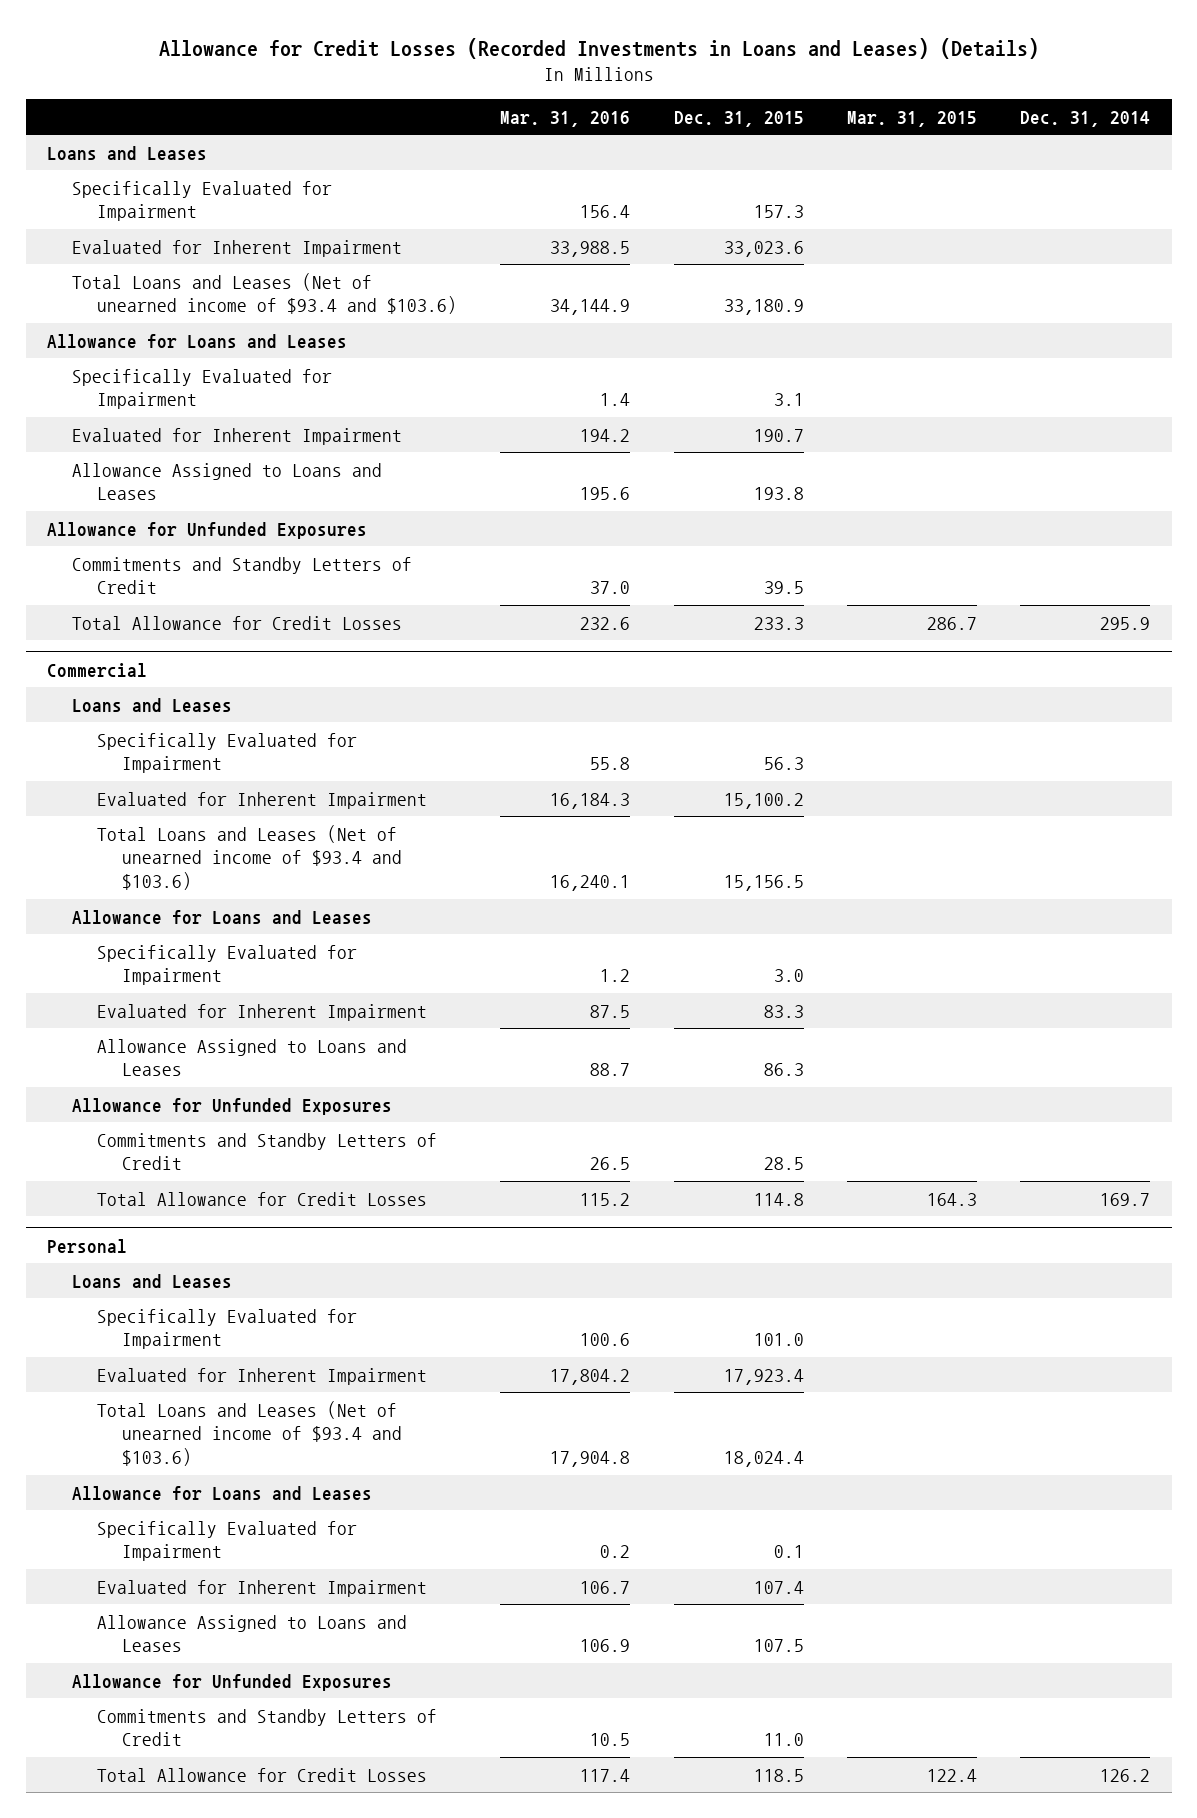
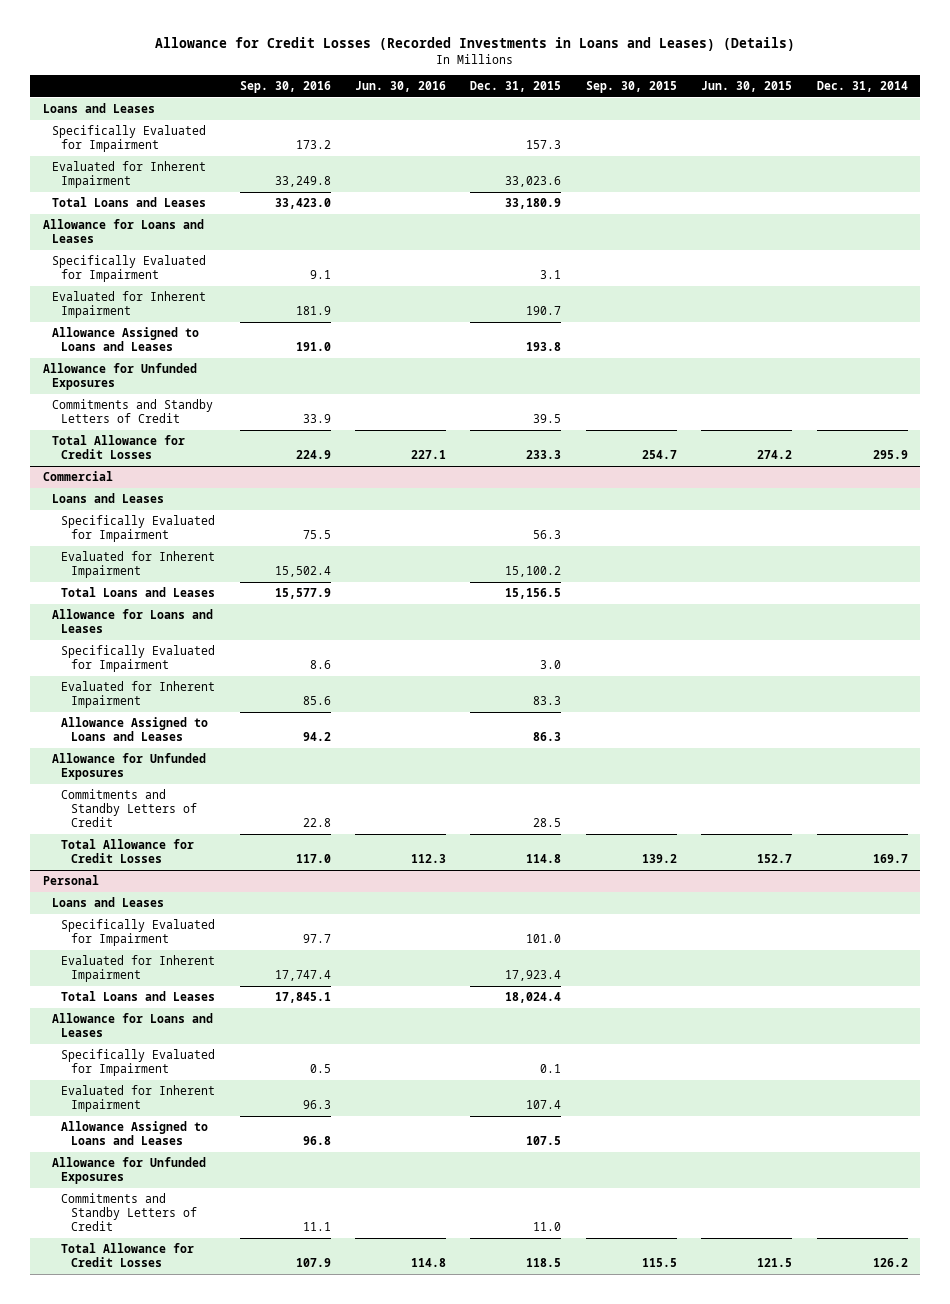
[500,110,631,127] Mar. 31, 2016 -> none
[846,110,977,127] Mar. 31, 2015 -> none
none -> [239,80,331,93] Sep. 30, 2016
none -> [355,80,447,92] Jun. 30, 2016
none -> [585,80,677,93] Sep. 30, 2015
none -> [701,80,793,92] Jun. 30, 2015
[72,272,458,315] Total Loans and Leases (Net of unearned income of $93.4 and $103.6) -> [52,196,207,207] Total Loans and Leases
[97,824,403,891] Total Loans and Leases (Net of unearned income of $93.4 and $103.6) -> [61,586,216,597] Total Loans and Leases
[97,1400,403,1467] Total Loans and Leases (Net of unearned income of $93.4 and $103.6) -> [61,990,216,1001] Total Loans and Leases

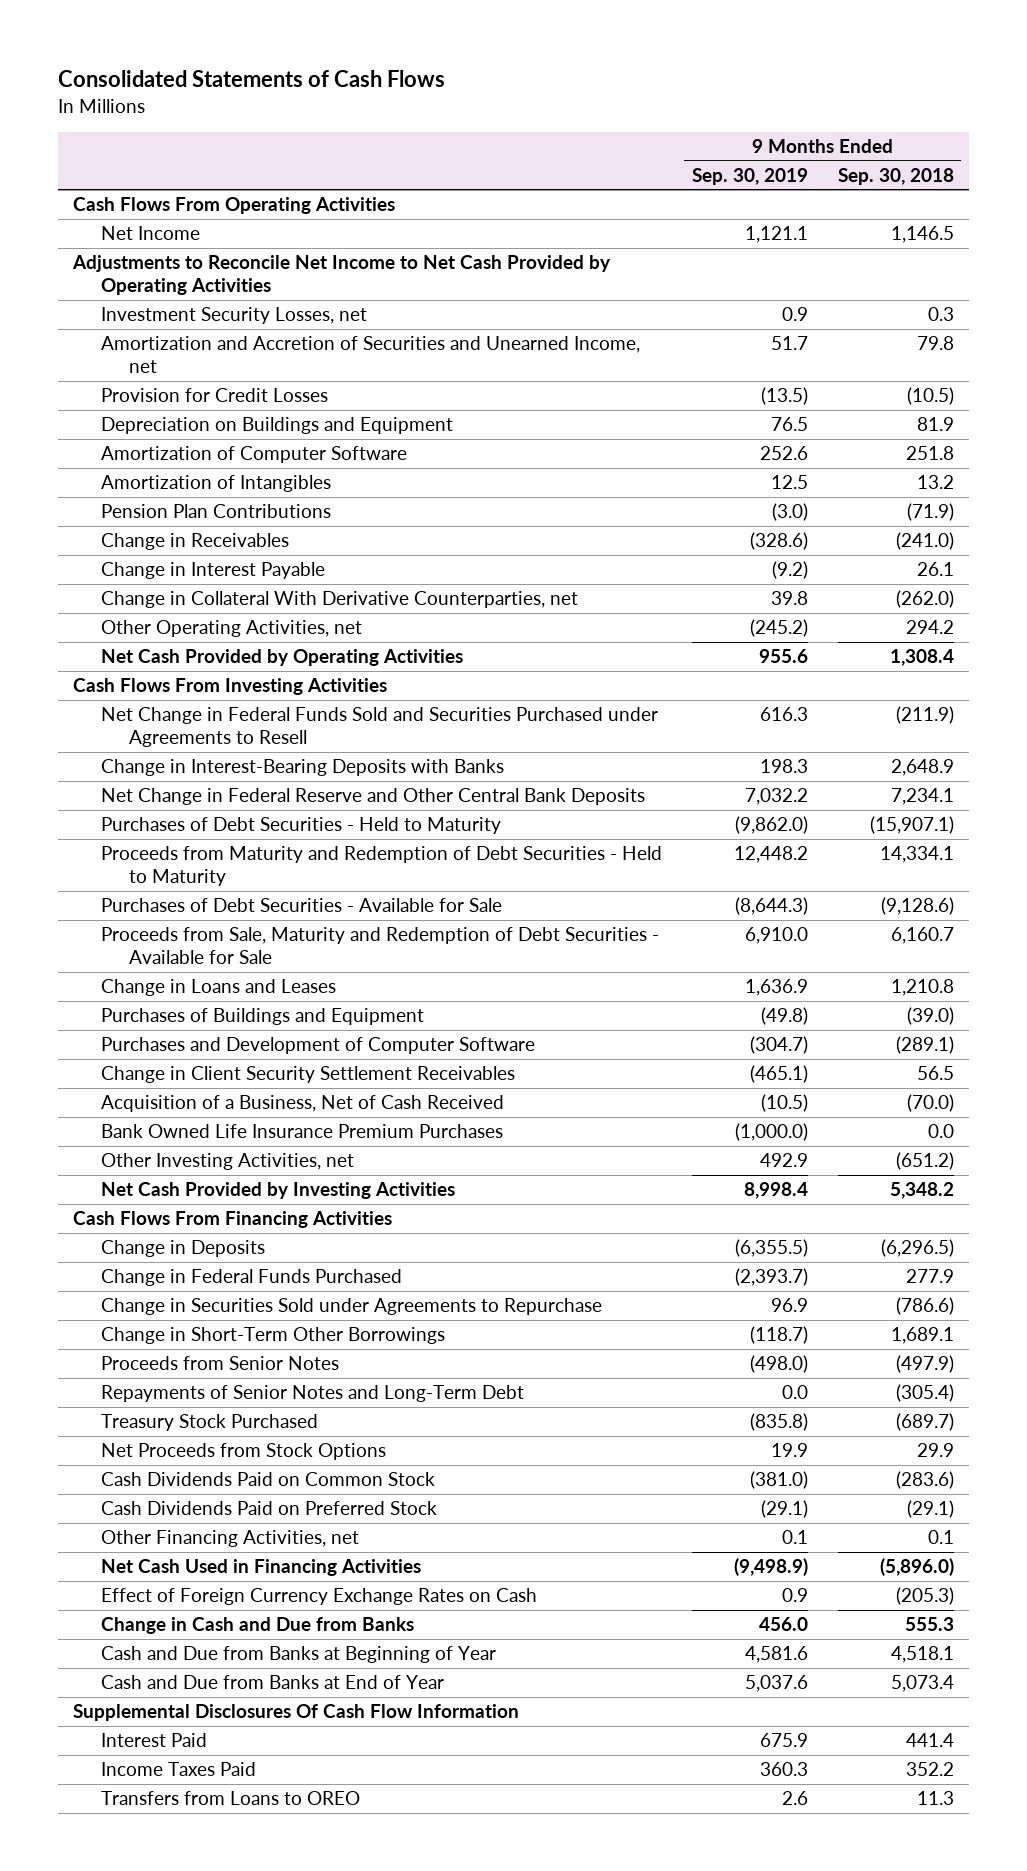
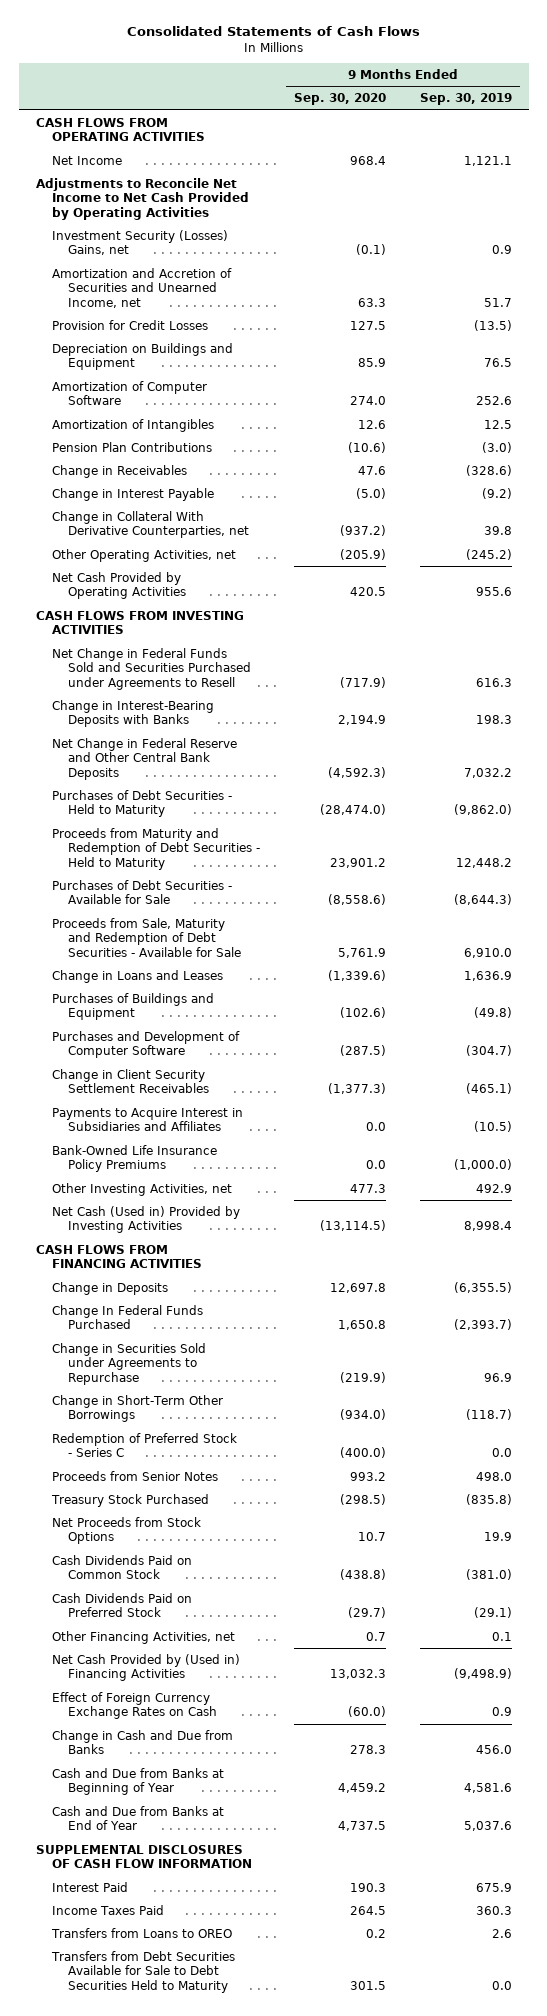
[837,167,954,185] Sep. 30, 2018 -> none
none -> [293,93,386,106] Sep. 30, 2020
[73,197,396,215] Cash Flows From Operating Activities -> [35,117,205,142] CASH FLOWS FROM OPERATING ACTIVITIES
[100,307,367,325] Investment Security Losses, net -> [51,229,228,256] Investment Security (Losses) Gains, net
[73,678,388,696] Cash Flows From Investing Activities -> [35,610,244,635] CASH FLOWS FROM INVESTING ACTIVITIES
[100,1095,504,1113] Acquisition of a Business, Net of Cash Received -> [51,1107,243,1132] Payments to Acquire Interest in Subsidiaries and Affiliates
[100,1124,503,1139] Bank Owned Life Insurance Premium Purchases -> [51,1144,217,1173] Bank-Owned Life Insurance Policy Premiums
[100,1182,455,1200] Net Cash Provided by Investing Activities -> [51,1205,240,1234] Net Cash (Used in) Provided by Investing Activities
[73,1211,393,1229] Cash Flows From Financing Activities -> [35,1244,202,1269] CASH FLOWS FROM FINANCING ACTIVITIES
[100,1269,402,1287] Change in Federal Funds Purchased -> [51,1304,203,1330] Change In Federal Funds Purchased
[100,1385,524,1403] Repayments of Senior Notes and Long-Term Debt -> none
none -> [51,1432,237,1458] Redemption of Preferred Stock - Series C
[749,1355,808,1374] (498.0) -> [475,1471,512,1481] 498.0
[100,1559,421,1577] Net Cash Used in Financing Activities -> [51,1653,240,1682] Net Cash Provided by (Used in) Financing Activities
[73,1704,520,1722] Supplemental Disclosures Of Cash Flow Information -> [35,1844,252,1869] SUPPLEMENTAL DISCLOSURES OF CASH FLOW INFORMATION
none -> [50,1950,235,1993] Transfers from Debt Securities Available for Sale to Debt Securities Held to Maturity

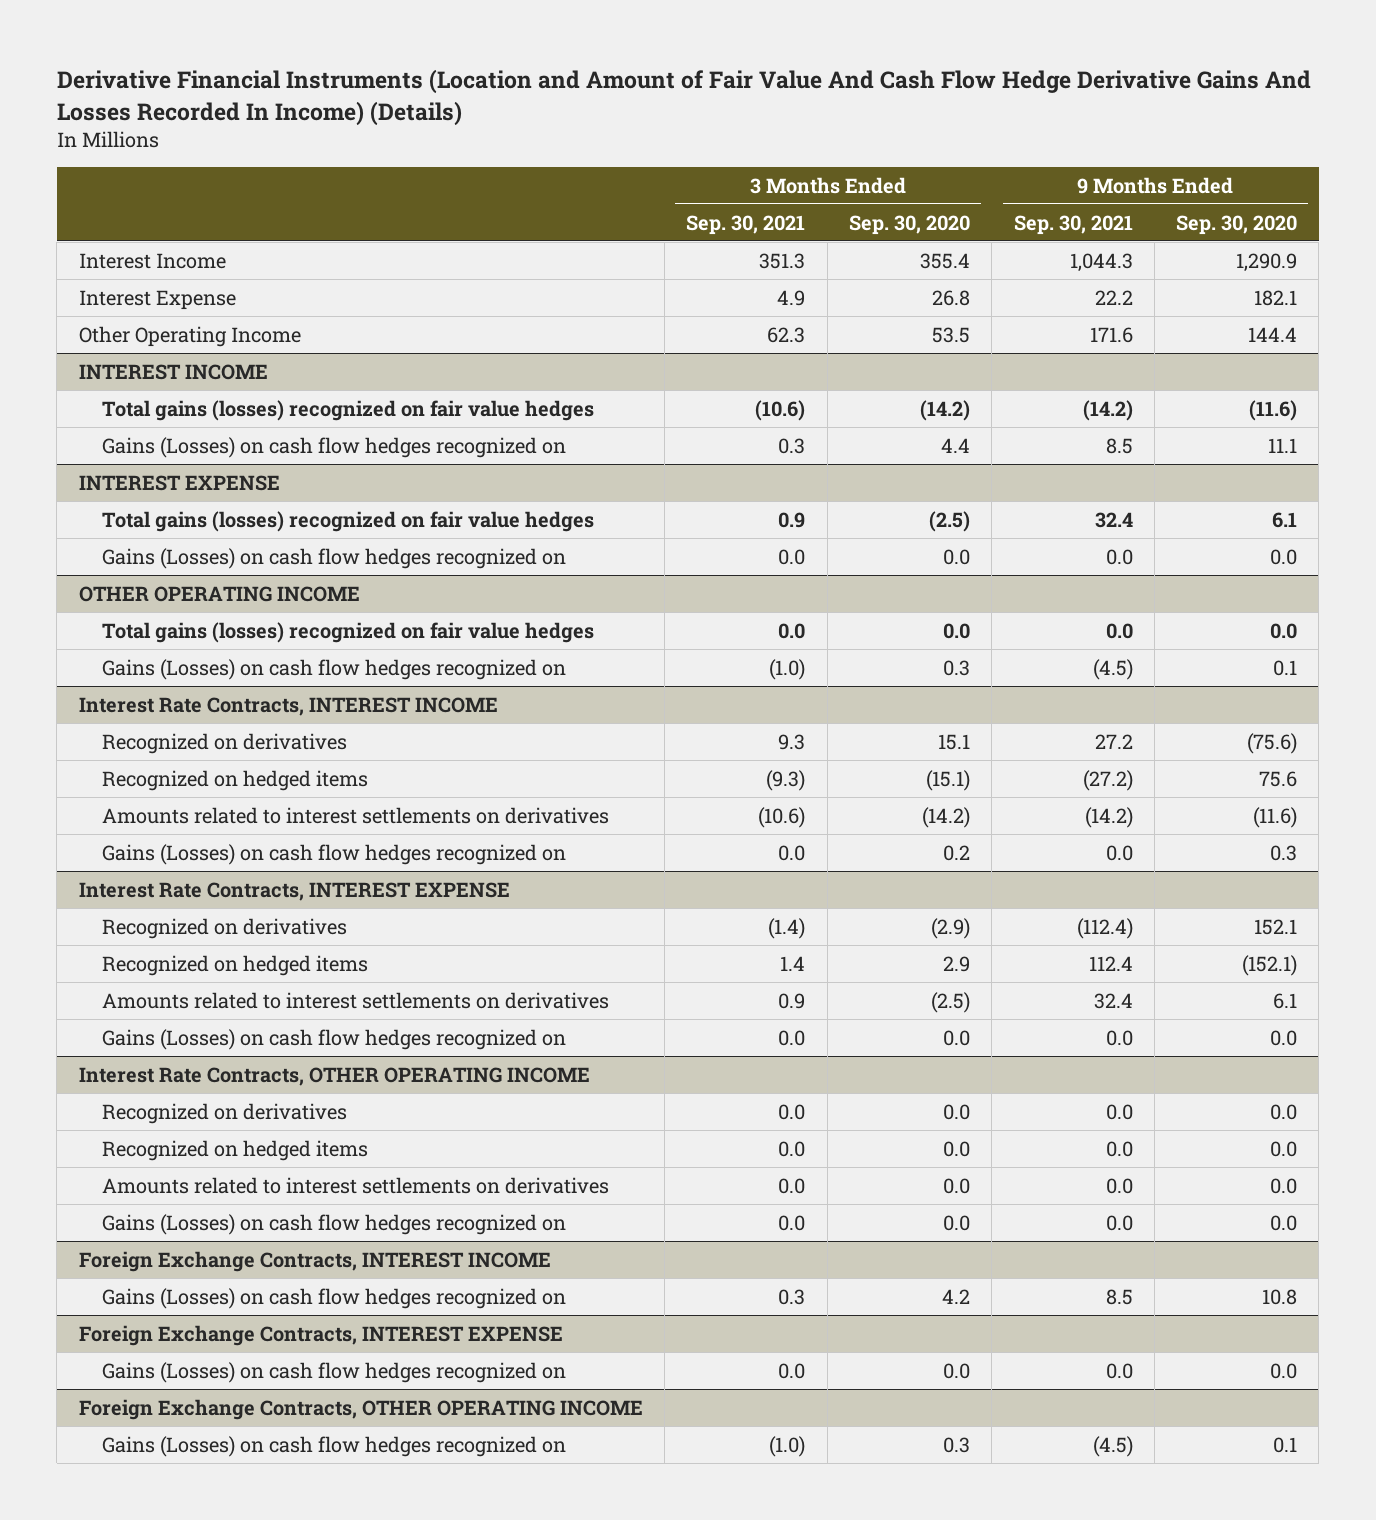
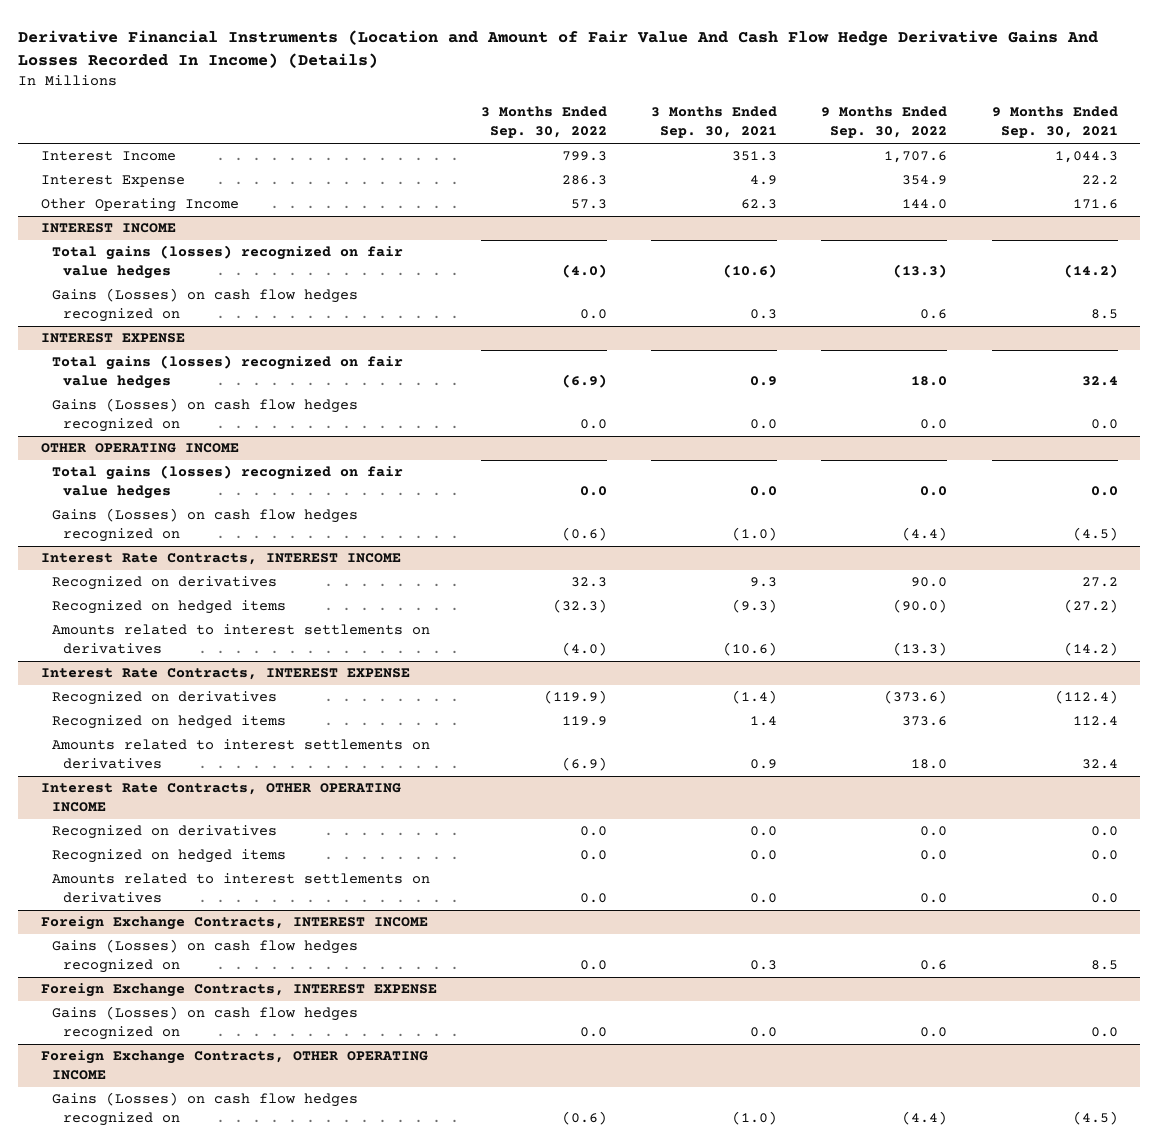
[848,214,970,235] Sep. 30, 2020 -> none
[1176,214,1298,235] Sep. 30, 2020 -> none
none -> [480,106,607,139] 3 Months Ended Sep. 30, 2022
none -> [821,106,948,139] 9 Months Ended Sep. 30, 2022
[101,843,566,865] Gains (Losses) on cash flow hedges recognized on -> none
[101,1028,566,1050] Gains (Losses) on cash flow hedges recognized on -> none
[101,1213,566,1235] Gains (Losses) on cash flow hedges recognized on -> none

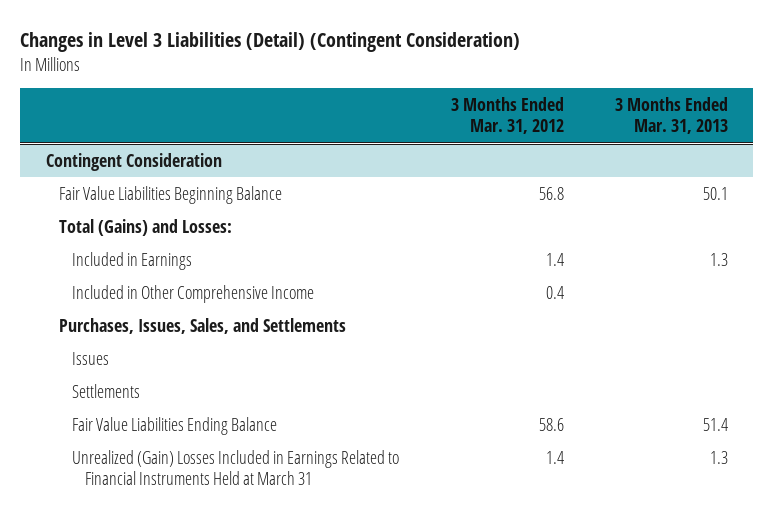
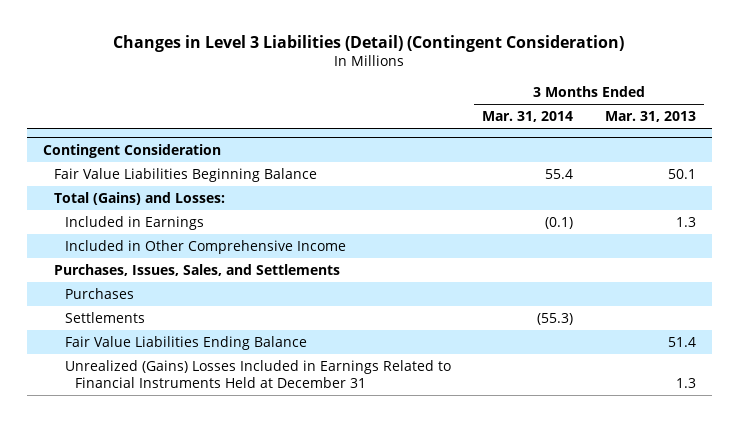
[450,96,564,135] 3 Months Ended Mar. 31, 2012 -> none
none -> [482,111,574,123] Mar. 31, 2014
[72,351,110,365] Issues -> none
none -> [64,287,134,299] Purchases
[72,449,400,486] Unrealized (Gain) Losses Included in Earnings Related to Financial Instruments Held at March 31 -> [64,359,451,389] Unrealized (Gains) Losses Included in Earnings Related to Financial Instruments Held at December 31

